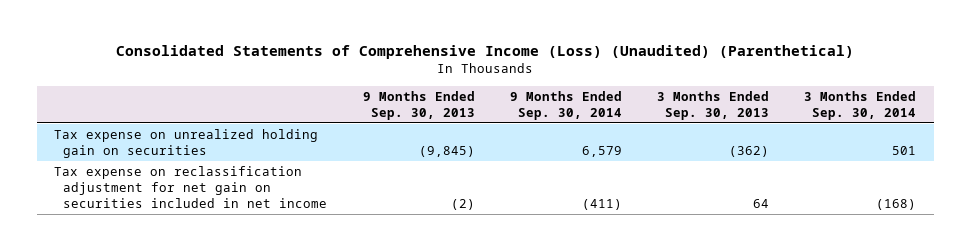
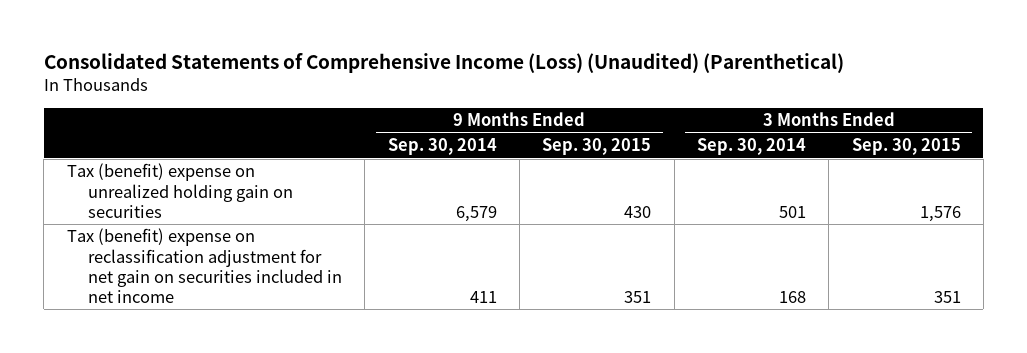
[362,90,475,120] 9 Months Ended Sep. 30, 2013 -> none
[657,90,770,120] 3 Months Ended Sep. 30, 2013 -> none
none -> [542,138,652,156] Sep. 30, 2015
none -> [851,138,961,156] Sep. 30, 2015
[54,128,319,158] Tax expense on unrealized holding gain on securities -> [66,163,293,218] Tax (benefit) expense on unrealized holding gain on securities
[54,165,328,209] Tax expense on reclassification adjustment for net gain on securities included in net income -> [66,228,342,303] Tax (benefit) expense on reclassification adjustment for net gain on securities included in net income
[581,199,622,211] (411) -> [469,290,497,303] 411
[876,199,917,211] (168) -> [778,290,806,303] 168

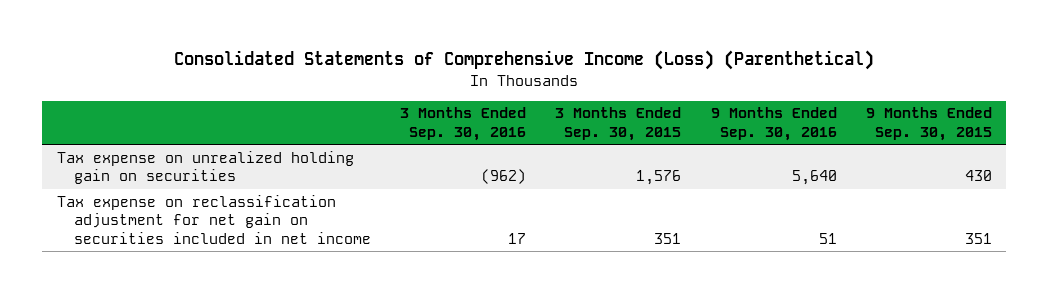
[43,53,844,74] Consolidated Statements of Comprehensive Income (Loss) (Unaudited) (Parenthetical) -> [174,50,875,71] Consolidated Statements of Comprehensive Income (Loss) (Parenthetical)
[387,138,497,156] Sep. 30, 2014 -> none
[696,138,806,156] Sep. 30, 2014 -> none
none -> [400,107,527,142] 3 Months Ended Sep. 30, 2016
none -> [710,107,837,142] 9 Months Ended Sep. 30, 2016
[66,163,293,218] Tax (benefit) expense on unrealized holding gain on securities -> [56,150,354,185] Tax expense on unrealized holding gain on securities
[66,228,342,303] Tax (benefit) expense on reclassification adjustment for net gain on securities included in net income -> [56,194,372,245] Tax expense on reclassification adjustment for net gain on securities included in net income

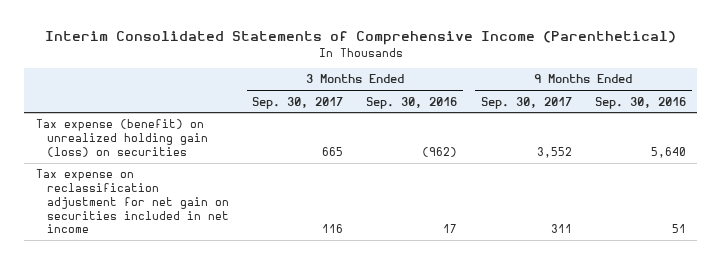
[174,50,875,71] Consolidated Statements of Comprehensive Income (Loss) (Parenthetical) -> [44,31,676,46] Interim Consolidated Statements of Comprehensive Income (Parenthetical)
[555,107,682,142] 3 Months Ended Sep. 30, 2015 -> none
[865,107,992,142] 9 Months Ended Sep. 30, 2015 -> none
none -> [252,96,344,109] Sep. 30, 2017
none -> [480,96,572,109] Sep. 30, 2017
[56,150,354,185] Tax expense on unrealized holding gain on securities -> [35,119,209,157] Tax expense (benefit) on unrealized holding gain (loss) on securities

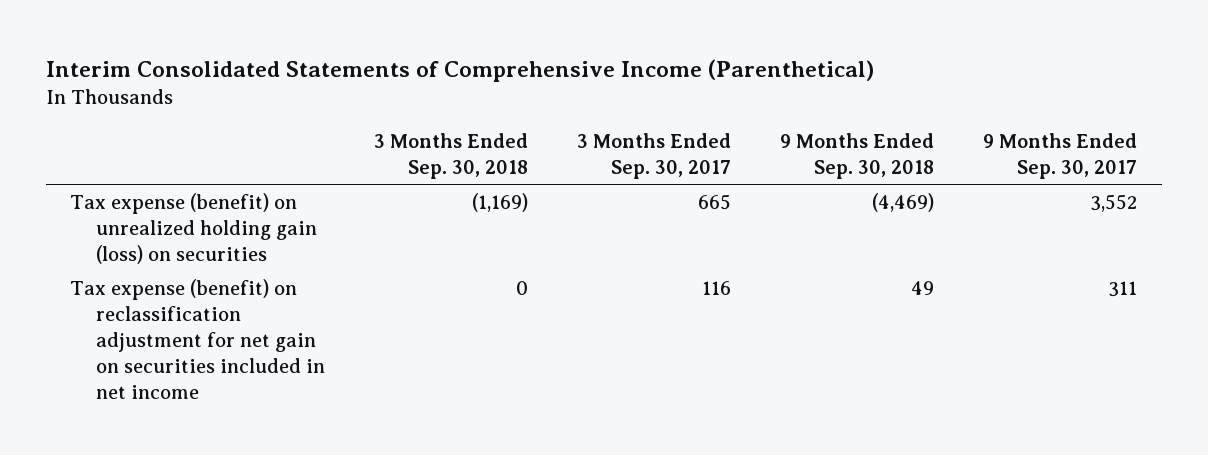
[366,96,458,109] Sep. 30, 2016 -> none
[594,96,686,109] Sep. 30, 2016 -> none
none -> [373,133,528,180] 3 Months Ended Sep. 30, 2018
none -> [780,133,935,180] 9 Months Ended Sep. 30, 2018
[35,169,230,234] Tax expense on reclassification adjustment for net gain on securities included in net income -> [70,278,325,399] Tax expense (benefit) on reclassification adjustment for net gain on securities included in net income

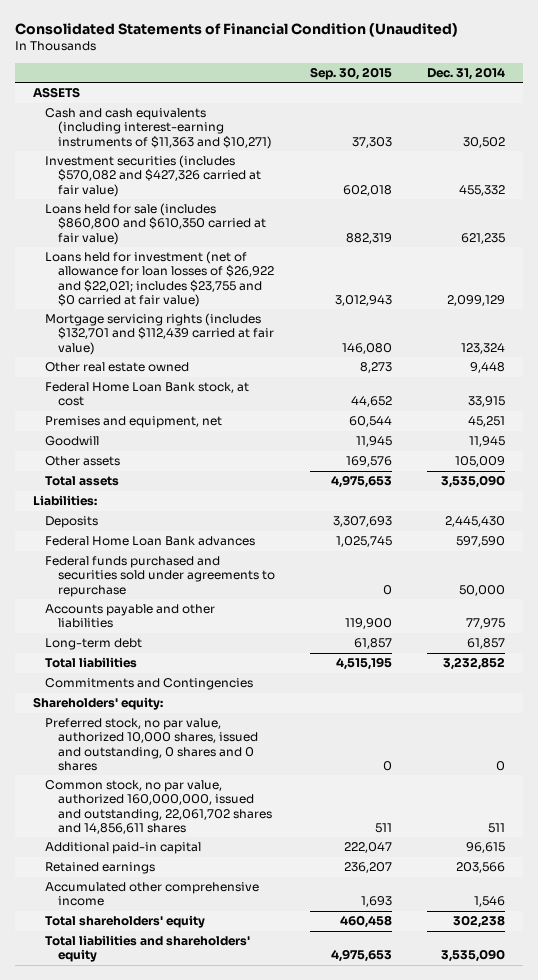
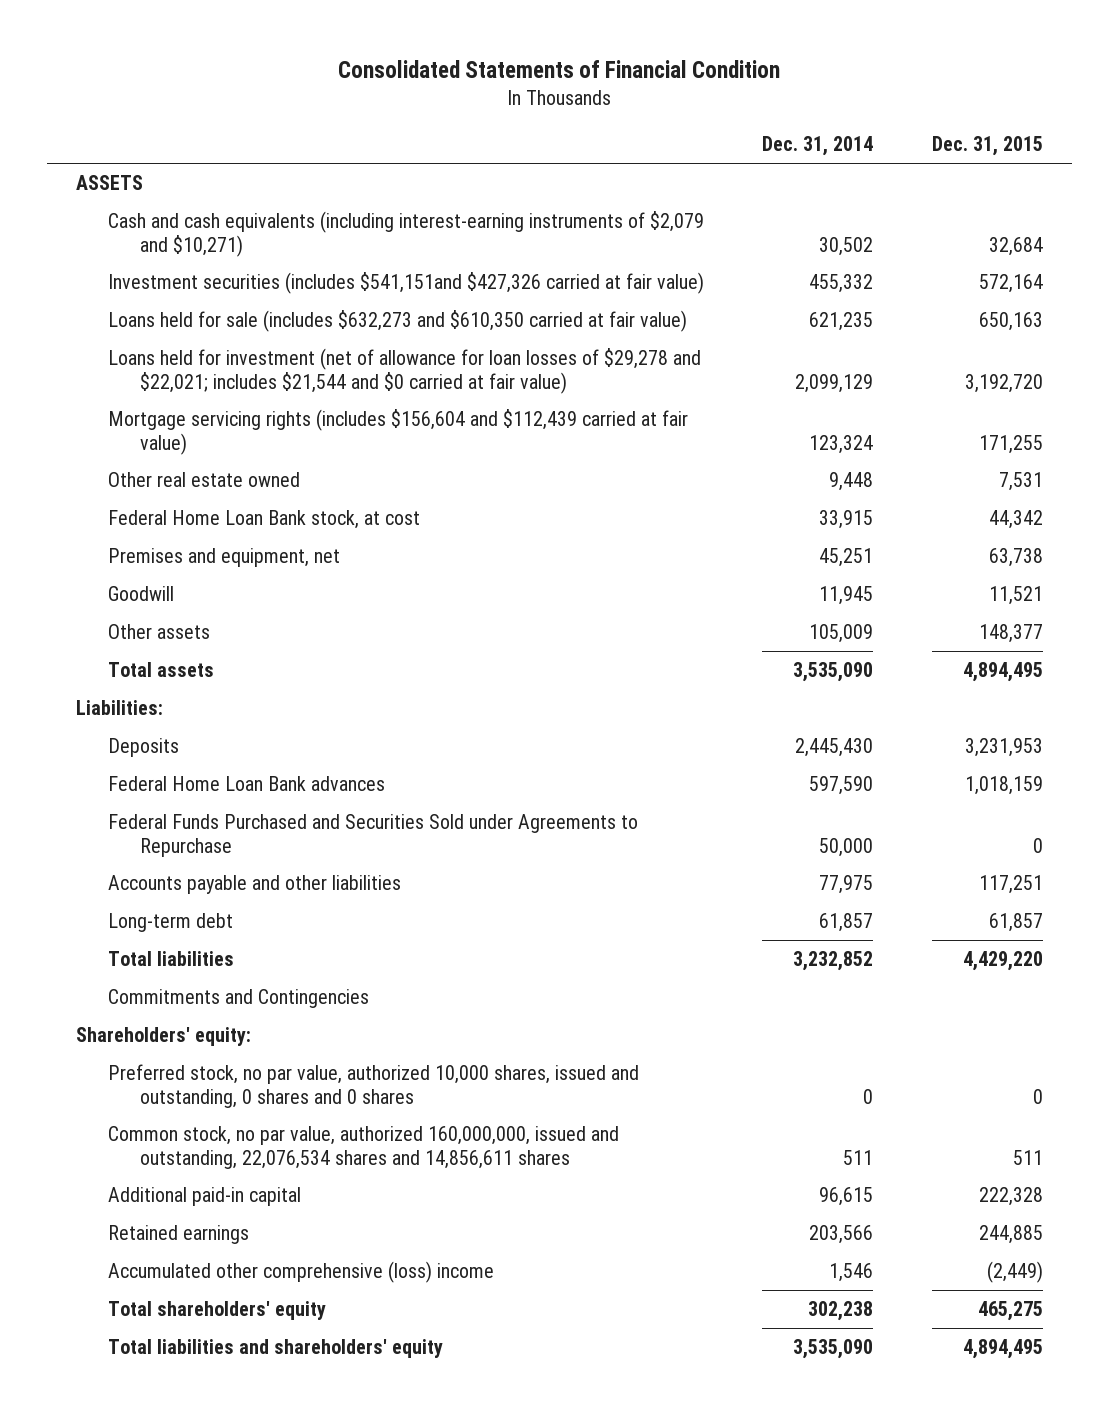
[15,23,459,38] Consolidated Statements of Financial Condition (Unaudited) -> [338,59,781,78] Consolidated Statements of Financial Condition
[310,66,393,80] Sep. 30, 2015 -> none
none -> [931,136,1043,157] Dec. 31, 2015
[45,108,273,149] Cash and cash equivalents (including interest-earning instruments of $11,363 and $10,271) -> [107,210,704,257] Cash and cash equivalents (including interest-earning instruments of $2,079 and $10,271)
[45,155,262,197] Investment securities (includes $570,082 and $427,326 carried at fair value) -> [107,271,704,294] Investment securities (includes $541,151and $427,326 carried at fair value)
[45,203,267,245] Loans held for sale (includes $860,800 and $610,350 carried at fair value) -> [107,309,687,332] Loans held for sale (includes $632,273 and $610,350 carried at fair value)
[45,251,275,308] Loans held for investment (net of allowance for loan losses of $26,922 and $22,021; includes $23,755 and $0 carried at fair value) -> [107,347,701,394] Loans held for investment (net of allowance for loan losses of $29,278 and $22,021; includes $21,544 and $0 carried at fair value)
[45,313,275,355] Mortgage servicing rights (includes $132,701 and $112,439 carried at fair value) -> [107,408,688,455] Mortgage servicing rights (includes $156,604 and $112,439 carried at fair value)
[45,556,276,597] Federal funds purchased and securities sold under agreements to repurchase -> [107,813,638,857] Federal Funds Purchased and Securities Sold under Agreements to Repurchase
[45,780,273,835] Common stock, no par value, authorized 160,000,000, issued and outstanding, 22,061,702 shares and 14,856,611 shares -> [107,1125,619,1169] Common stock, no par value, authorized 160,000,000, issued and outstanding, 22,076,534 shares and 14,856,611 shares
[45,882,260,907] Accumulated other comprehensive income -> [107,1260,494,1283] Accumulated other comprehensive (loss) income

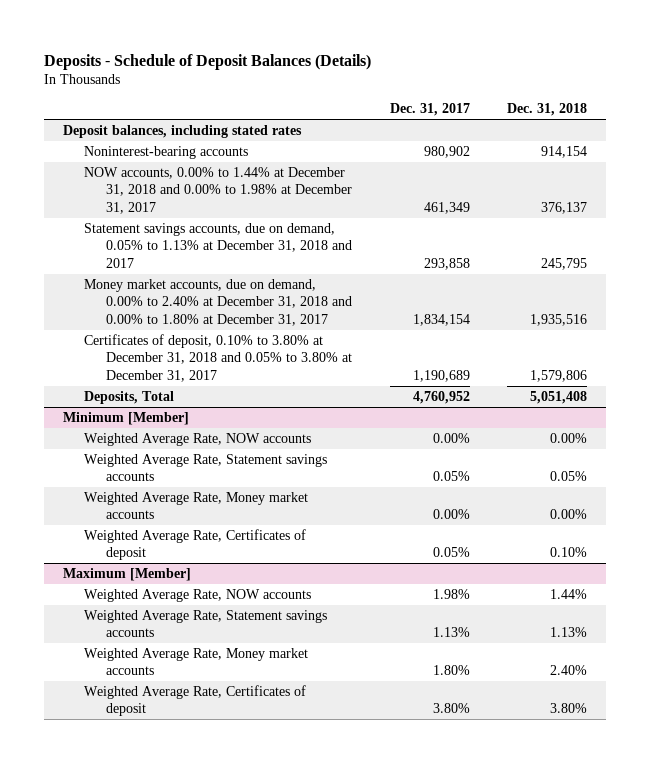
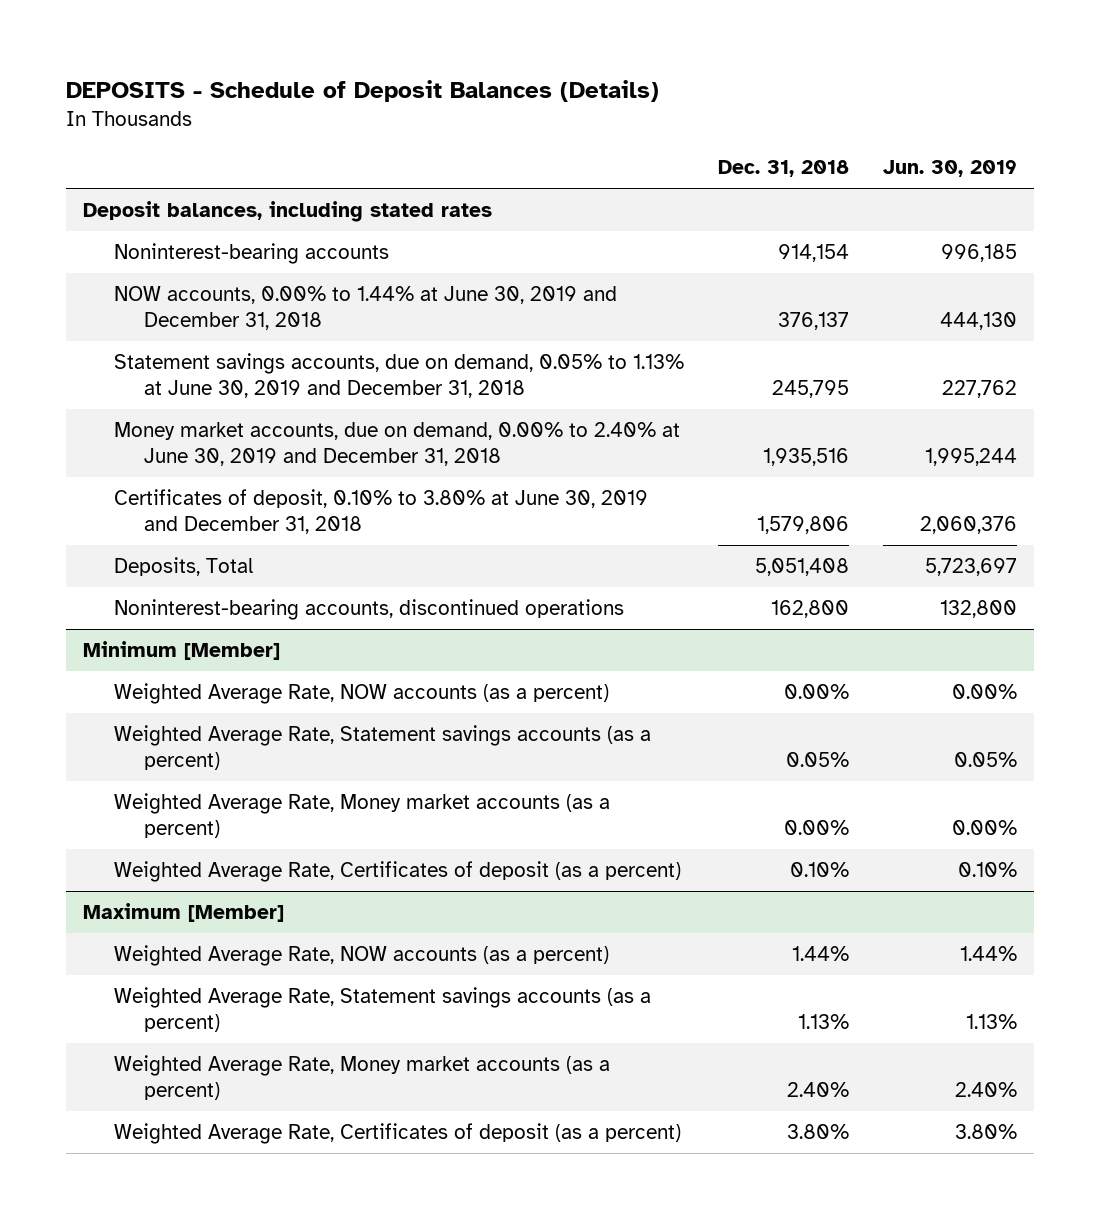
[44,53,372,70] Deposits - Schedule of Deposit Balances (Details) -> [66,79,660,102] DEPOSITS - Schedule of Deposit Balances (Details)
[389,103,470,117] Dec. 31, 2017 -> none
none -> [882,160,1017,178] Jun. 30, 2019
[84,167,352,214] NOW accounts, 0.00% to 1.44% at December 31, 2018 and 0.00% to 1.98% at December 31, 2017 -> [113,286,617,331] NOW accounts, 0.00% to 1.44% at June 30, 2019 and December 31, 2018
[84,223,352,268] Statement savings accounts, due on demand, 0.05% to 1.13% at December 31, 2018 and 2017 -> [113,353,684,399] Statement savings accounts, due on demand, 0.05% to 1.13% at June 30, 2019 and December 31, 2018
[84,279,352,326] Money market accounts, due on demand, 0.00% to 2.40% at December 31, 2018 and 0.00% to 1.80% at December 31, 2017 -> [113,422,680,467] Money market accounts, due on demand, 0.00% to 2.40% at June 30, 2019 and December 31, 2018
[84,334,352,382] Certificates of deposit, 0.10% to 3.80% at December 31, 2018 and 0.05% to 3.80% at December 31, 2017 -> [113,489,648,535] Certificates of deposit, 0.10% to 3.80% at June 30, 2019 and December 31, 2018
none -> [113,599,624,621] Noninterest-bearing accounts, discontinued operations
[84,433,312,447] Weighted Average Rate, NOW accounts -> [113,683,609,705] Weighted Average Rate, NOW accounts (as a percent)
[84,454,328,482] Weighted Average Rate, Statement savings accounts -> [113,725,651,771] Weighted Average Rate, Statement savings accounts (as a percent)
[84,492,309,520] Weighted Average Rate, Money market accounts -> [113,793,610,839] Weighted Average Rate, Money market accounts (as a percent)
[84,529,307,561] Weighted Average Rate, Certificates of deposit -> [113,861,681,883] Weighted Average Rate, Certificates of deposit (as a percent)
[84,589,312,603] Weighted Average Rate, NOW accounts -> [113,945,609,967] Weighted Average Rate, NOW accounts (as a percent)
[84,610,328,638] Weighted Average Rate, Statement savings accounts -> [113,987,651,1033] Weighted Average Rate, Statement savings accounts (as a percent)
[84,648,309,676] Weighted Average Rate, Money market accounts -> [113,1055,610,1101] Weighted Average Rate, Money market accounts (as a percent)
[84,685,307,717] Weighted Average Rate, Certificates of deposit -> [113,1123,681,1145] Weighted Average Rate, Certificates of deposit (as a percent)

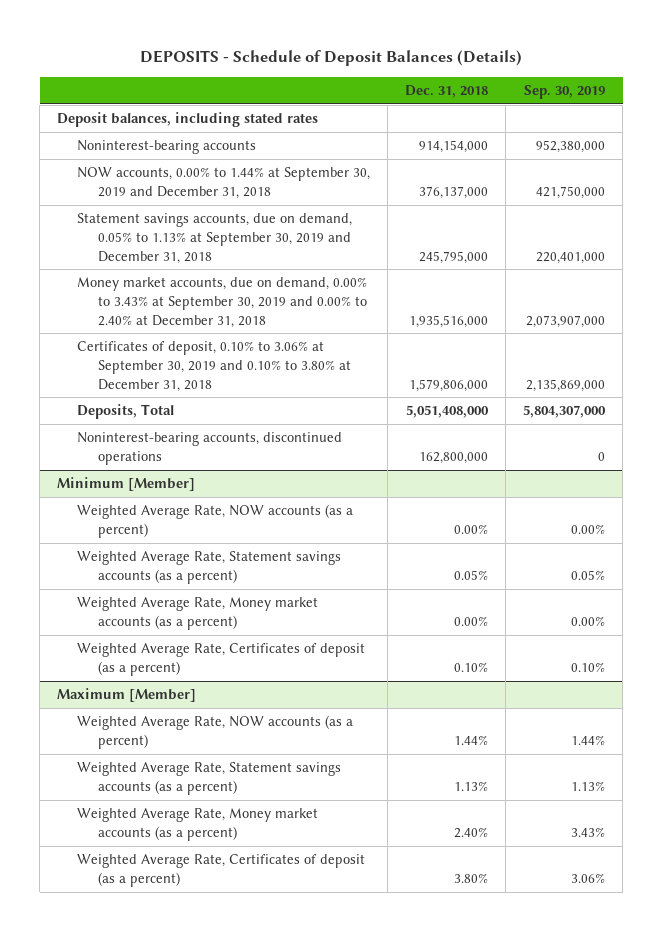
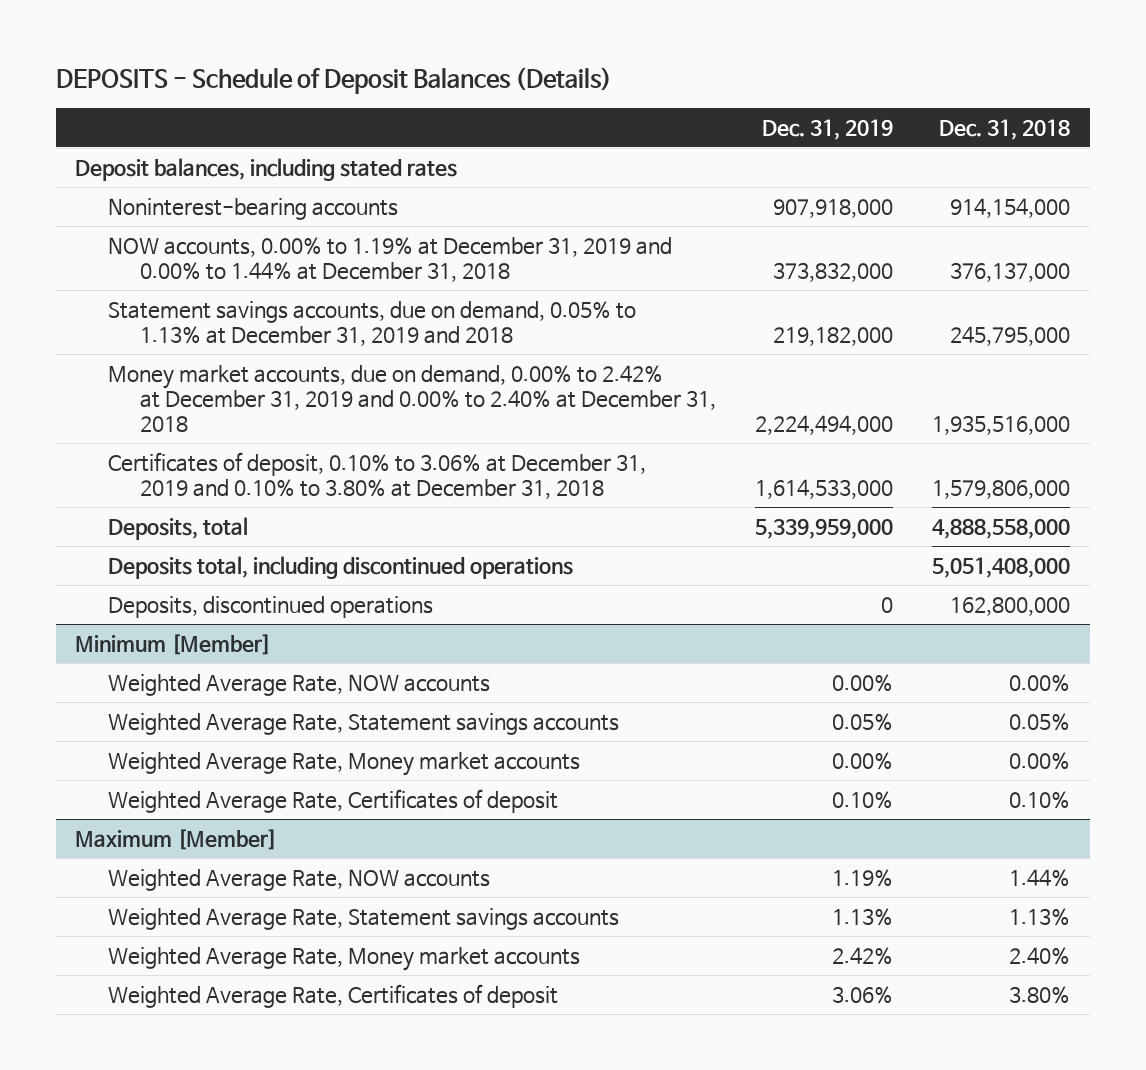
[524,84,606,99] Sep. 30, 2019 -> none
none -> [762,118,894,140] Dec. 31, 2019
[77,167,371,199] NOW accounts, 0.00% to 1.44% at September 30, 2019 and December 31, 2018 -> [107,236,672,282] NOW accounts, 0.00% to 1.19% at December 31, 2019 and 0.00% to 1.44% at December 31, 2018
[77,213,353,264] Statement savings accounts, due on demand, 0.05% to 1.13% at September 30, 2019 and December 31, 2018 -> [107,300,636,346] Statement savings accounts, due on demand, 0.05% to 1.13% at December 31, 2019 and 2018
[77,277,368,328] Money market accounts, due on demand, 0.00% to 3.43% at September 30, 2019 and 0.00% to 2.40% at December 31, 2018 -> [107,364,717,432] Money market accounts, due on demand, 0.00% to 2.42% at December 31, 2019 and 0.00% to 2.40% at December 31, 2018
[77,341,351,392] Certificates of deposit, 0.10% to 3.06% at September 30, 2019 and 0.10% to 3.80% at December 31, 2018 -> [107,451,646,499] Certificates of deposit, 0.10% to 3.06% at December 31, 2019 and 0.10% to 3.80% at December 31, 2018
none -> [107,516,248,540] Deposits, total
[77,404,175,420] Deposits, Total -> [107,555,573,579] Deposits total, including discontinued operations
[77,432,343,465] Noninterest-bearing accounts, discontinued operations -> [107,595,433,618] Deposits, discontinued operations
[77,504,354,538] Weighted Average Rate, NOW accounts (as a percent) -> [107,673,490,696] Weighted Average Rate, NOW accounts
[77,551,342,584] Weighted Average Rate, Statement savings accounts (as a percent) -> [107,712,619,735] Weighted Average Rate, Statement savings accounts
[77,597,319,630] Weighted Average Rate, Money market accounts (as a percent) -> [107,751,580,776] Weighted Average Rate, Money market accounts
[77,643,366,676] Weighted Average Rate, Certificates of deposit (as a percent) -> [107,788,558,813] Weighted Average Rate, Certificates of deposit
[77,715,354,749] Weighted Average Rate, NOW accounts (as a percent) -> [107,868,490,891] Weighted Average Rate, NOW accounts
[77,762,342,795] Weighted Average Rate, Statement savings accounts (as a percent) -> [107,907,619,930] Weighted Average Rate, Statement savings accounts
[77,808,319,841] Weighted Average Rate, Money market accounts (as a percent) -> [107,946,580,971] Weighted Average Rate, Money market accounts
[77,854,366,887] Weighted Average Rate, Certificates of deposit (as a percent) -> [107,983,558,1008] Weighted Average Rate, Certificates of deposit

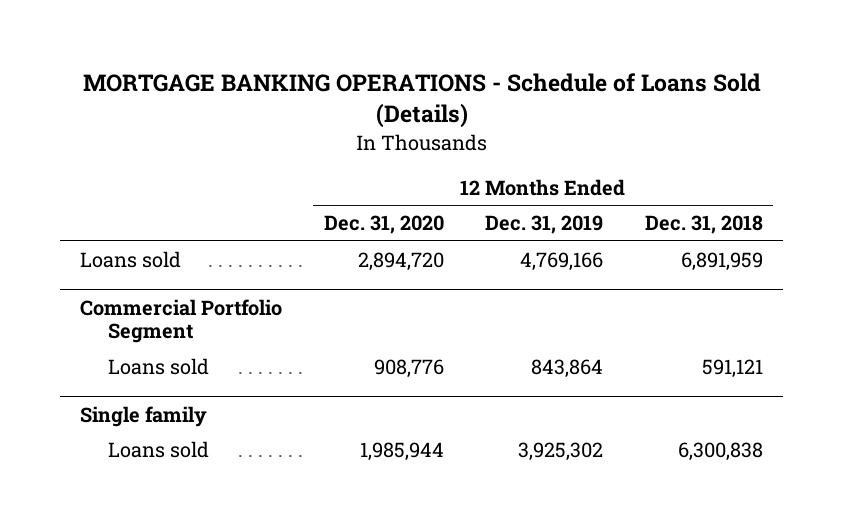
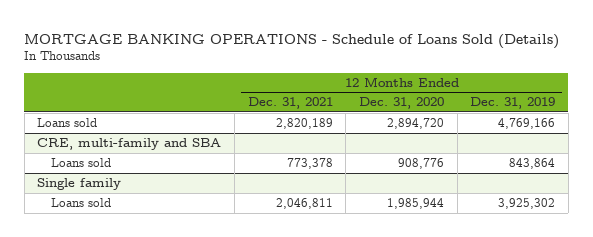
[644,215,763,235] Dec. 31, 2018 -> none
none -> [247,97,333,110] Dec. 31, 2021
[80,298,283,343] Commercial Portfolio Segment -> [37,138,222,151] CRE, multi-family and SBA

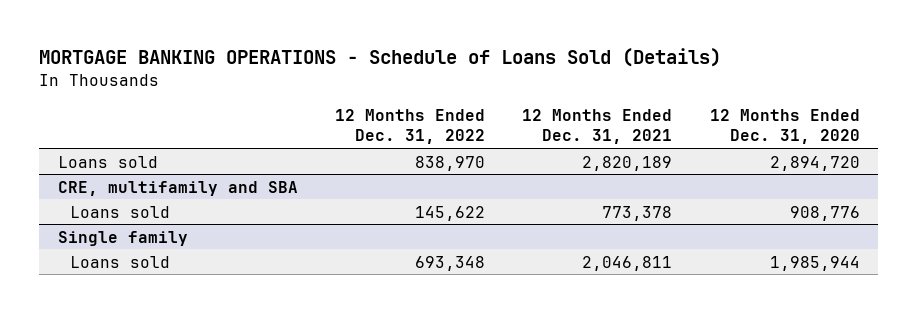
[470,97,556,110] Dec. 31, 2019 -> none
none -> [335,108,486,145] 12 Months Ended Dec. 31, 2022
[37,138,222,151] CRE, multi-family and SBA -> [57,180,298,196] CRE, multifamily and SBA

